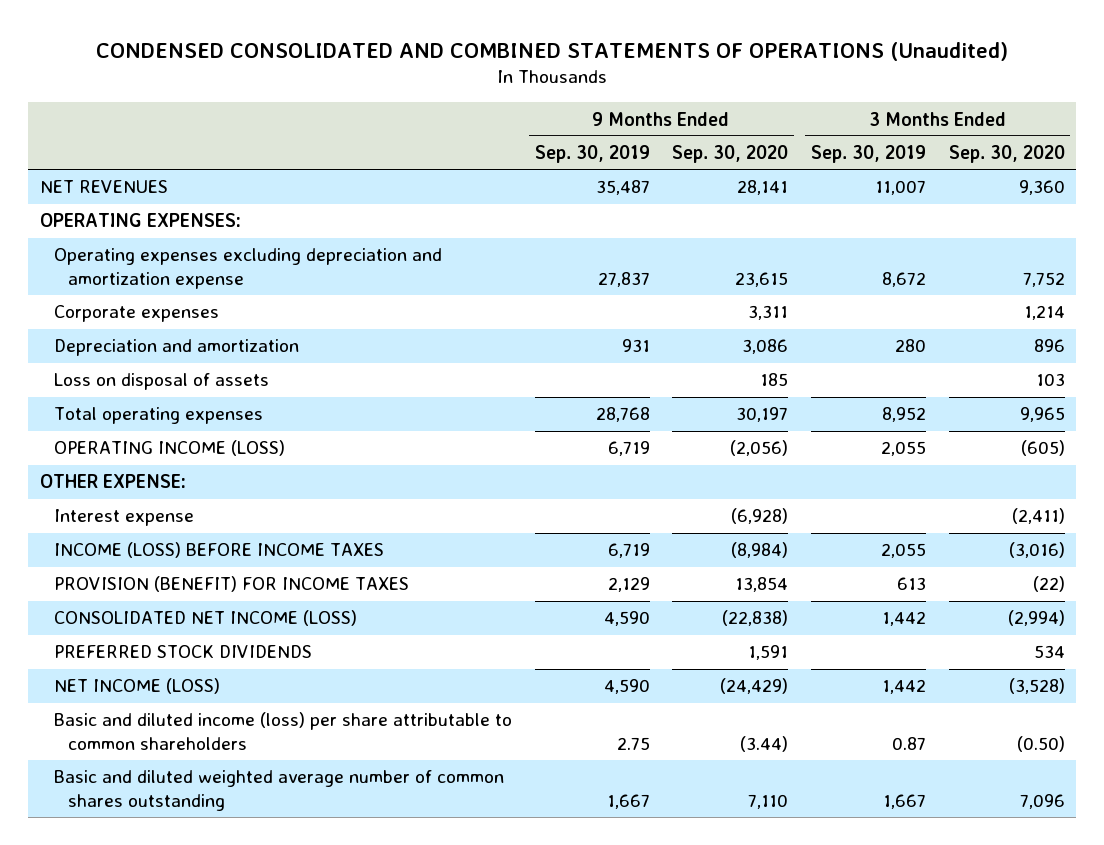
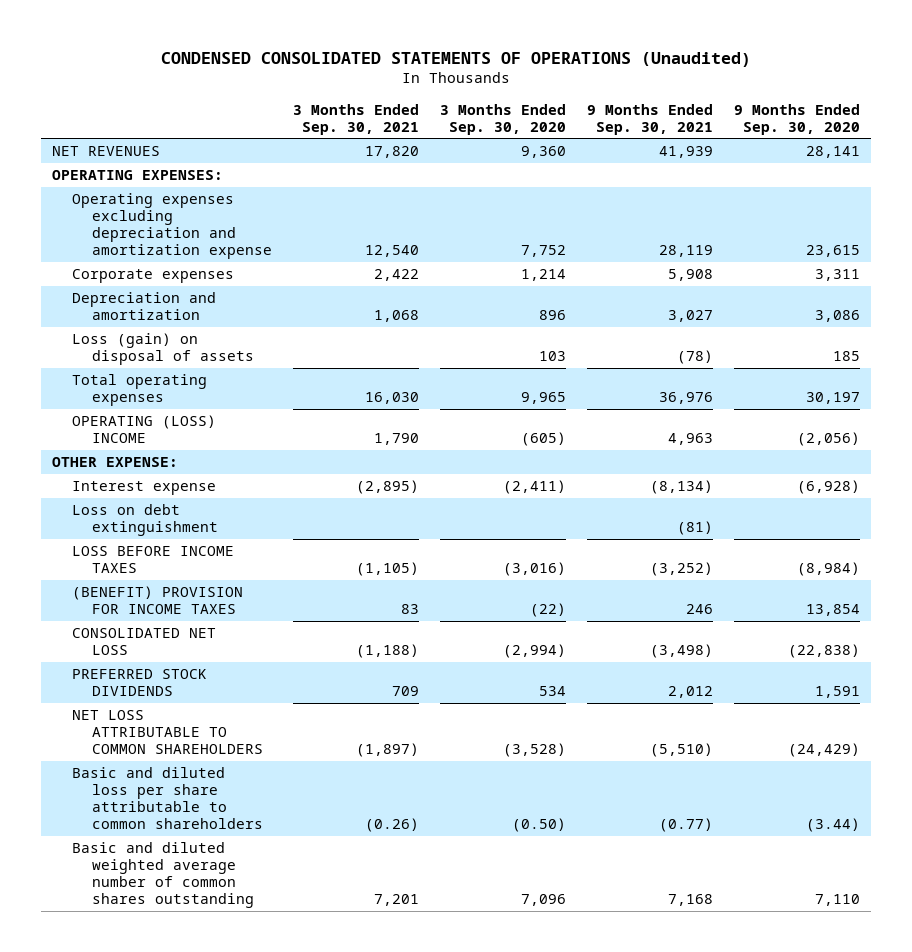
[96,41,1009,61] CONDENSED CONSOLIDATED AND COMBINED STATEMENTS OF OPERATIONS (Unaudited) -> [160,51,751,67] CONDENSED CONSOLIDATED STATEMENTS OF OPERATIONS (Unaudited)
[534,145,650,164] Sep. 30, 2019 -> none
[810,145,926,164] Sep. 30, 2019 -> none
none -> [293,103,420,135] 3 Months Ended Sep. 30, 2021
none -> [587,103,714,135] 9 Months Ended Sep. 30, 2021
[53,373,269,391] Loss on disposal of assets -> [71,333,255,366] Loss (gain) on disposal of assets
[53,440,285,457] OPERATING INCOME (LOSS) -> [71,415,216,444] OPERATING (LOSS) INCOME
none -> [71,504,219,537] Loss on debt extinguishment
[53,542,384,559] INCOME (LOSS) BEFORE INCOME TAXES -> [71,546,234,574] LOSS BEFORE INCOME TAXES
[53,576,409,593] PROVISION (BENEFIT) FOR INCOME TAXES -> [71,586,243,615] (BENEFIT) PROVISION FOR INCOME TAXES
[53,610,357,627] CONSOLIDATED NET INCOME (LOSS) -> [71,628,216,656] CONSOLIDATED NET LOSS
[53,678,220,695] NET INCOME (LOSS) -> [71,710,264,755] NET LOSS ATTRIBUTABLE TO COMMON SHAREHOLDERS
[53,712,512,750] Basic and diluted income (loss) per share attributable to common shareholders -> [71,767,264,829] Basic and diluted loss per share attributable to common shareholders

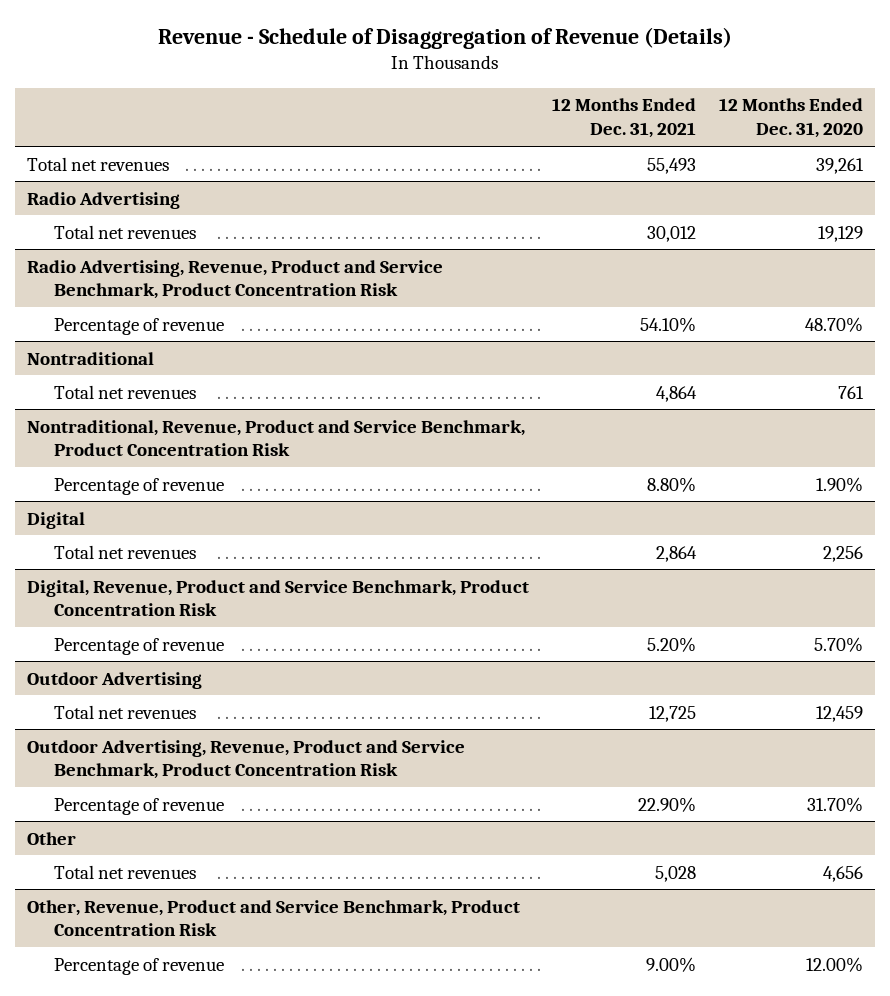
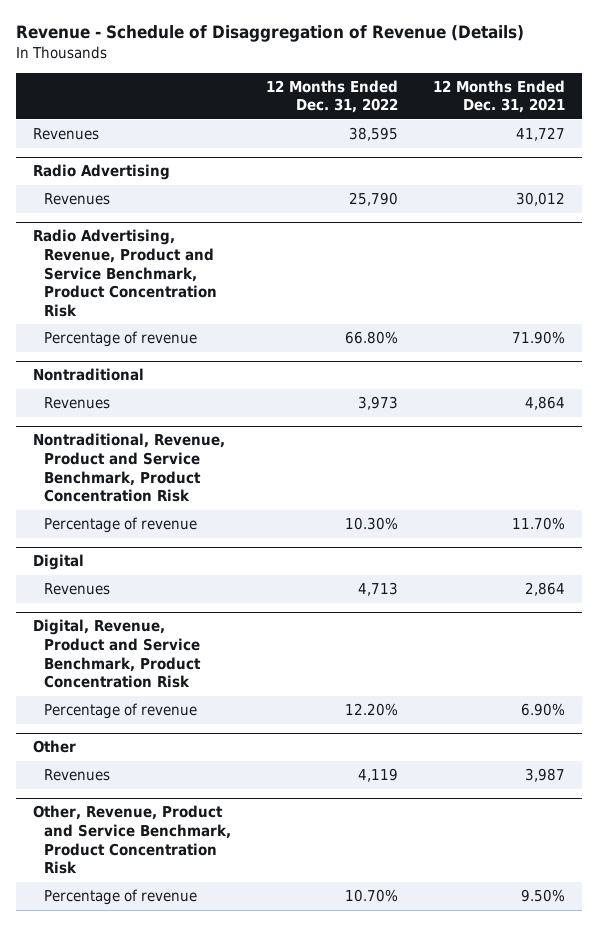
[719,98,864,139] 12 Months Ended Dec. 31, 2020 -> none
none -> [265,79,398,114] 12 Months Ended Dec. 31, 2022
[27,156,170,171] Total net revenues -> [33,128,100,141] Revenues
[647,157,697,174] 55,493 -> [515,127,565,142] 41,727
[53,224,196,239] Total net revenues -> [43,193,110,206] Revenues
[640,316,697,332] 54.10% -> [511,331,565,345] 71.90%
[53,384,196,399] Total net revenues -> [43,397,110,410] Revenues
[647,476,697,492] 8.80% -> [511,517,565,531] 11.70%
[53,544,196,559] Total net revenues -> [43,583,110,596] Revenues
[27,671,203,689] Outdoor Advertising -> none
[53,704,196,719] Total net revenues -> none
[27,739,466,780] Outdoor Advertising, Revenue, Product and Service Benchmark, Product Concentration Risk -> none
[53,797,224,815] Percentage of revenue -> none
[647,636,697,652] 5.20% -> [520,703,565,717] 6.90%
[53,864,196,879] Total net revenues -> [43,769,110,782] Revenues
[655,865,697,882] 5,028 -> [524,768,565,783] 3,987
[646,956,697,972] 9.00% -> [520,889,565,903] 9.50%

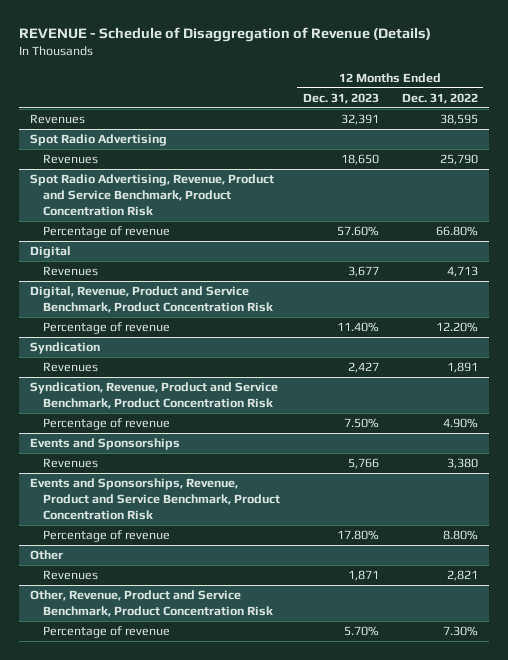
[15,25,524,43] Revenue - Schedule of Disaggregation of Revenue (Details) -> [18,27,431,43] REVENUE - Schedule of Disaggregation of Revenue (Details)
[432,79,565,114] 12 Months Ended Dec. 31, 2021 -> none
none -> [302,92,379,104] Dec. 31, 2023
[33,164,171,181] Radio Advertising -> [30,134,168,147] Spot Radio Advertising
[33,229,217,317] Radio Advertising, Revenue, Product and Service Benchmark, Product Concentration Risk -> [30,174,275,217] Spot Radio Advertising, Revenue, Product and Service Benchmark, Product Concentration Risk
[33,368,145,382] Nontraditional -> none
[43,397,110,410] Revenues -> none
[33,433,226,503] Nontraditional, Revenue, Product and Service Benchmark, Product Concentration Risk -> none
[43,517,197,534] Percentage of revenue -> none
none -> [30,342,101,355] Syndication
none -> [42,362,98,373] Revenues
none -> [30,382,279,410] Syndication, Revenue, Product and Service Benchmark, Product Concentration Risk
none -> [42,418,170,431] Percentage of revenue
none -> [30,438,181,451] Events and Sponsorships
none -> [42,458,98,469] Revenues
none -> [30,478,280,521] Events and Sponsorships, Revenue, Product and Service Benchmark, Product Concentration Risk
none -> [42,530,170,543] Percentage of revenue
[357,768,398,783] 4,119 -> [446,570,478,582] 2,821
[344,889,398,903] 10.70% -> [442,626,478,637] 7.30%

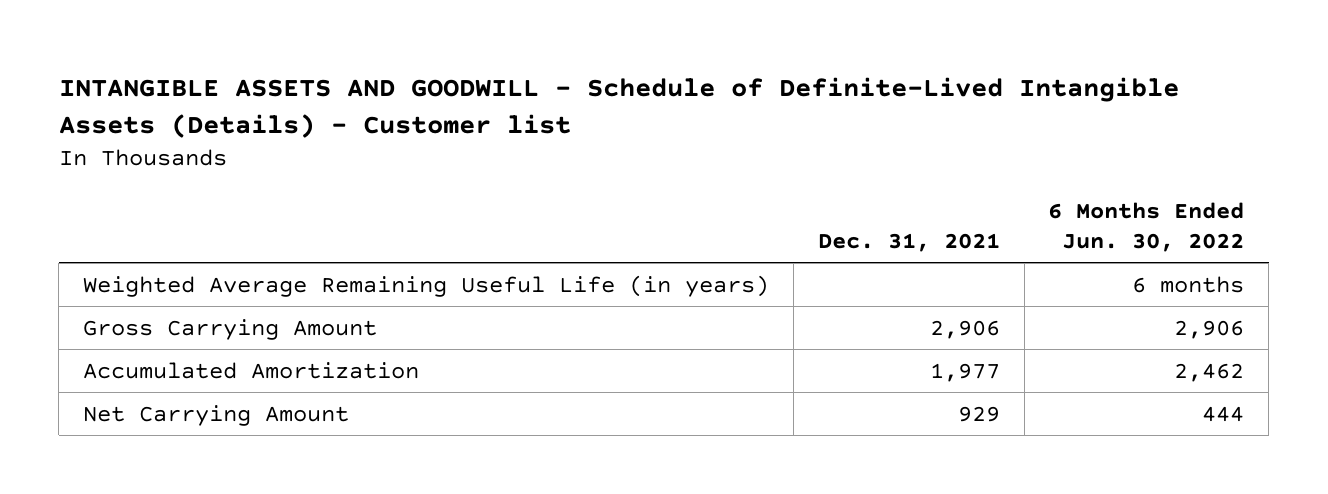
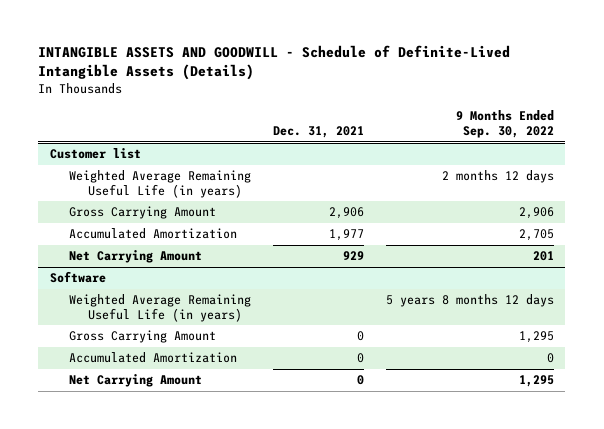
[58,77,1179,139] INTANGIBLE ASSETS AND GOODWILL - Schedule of Definite-Lived Intangible Assets (Details) - Customer list -> [38,45,511,81] INTANGIBLE ASSETS AND GOODWILL - Schedule of Definite-Lived Intangible Assets (Details)
[1048,201,1245,252] 6 Months Ended Jun. 30, 2022 -> none
none -> [456,110,555,139] 9 Months Ended Sep. 30, 2022
none -> [49,148,141,160] Customer list
none -> [49,271,106,284] Software
none -> [68,294,251,322] Weighted Average Remaining Useful Life (in years)
none -> [68,330,216,344] Gross Carrying Amount
none -> [68,352,237,364] Accumulated Amortization
none -> [68,374,202,388] Net Carrying Amount

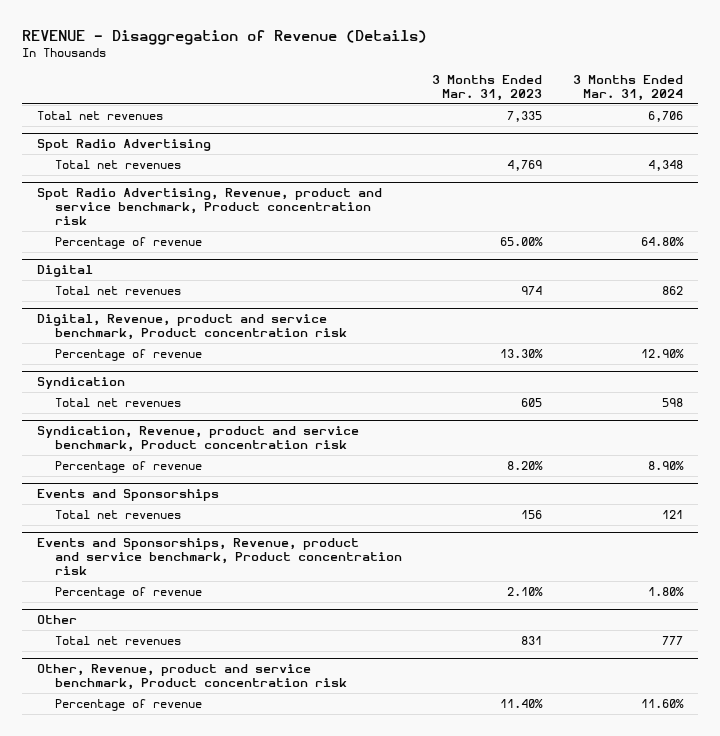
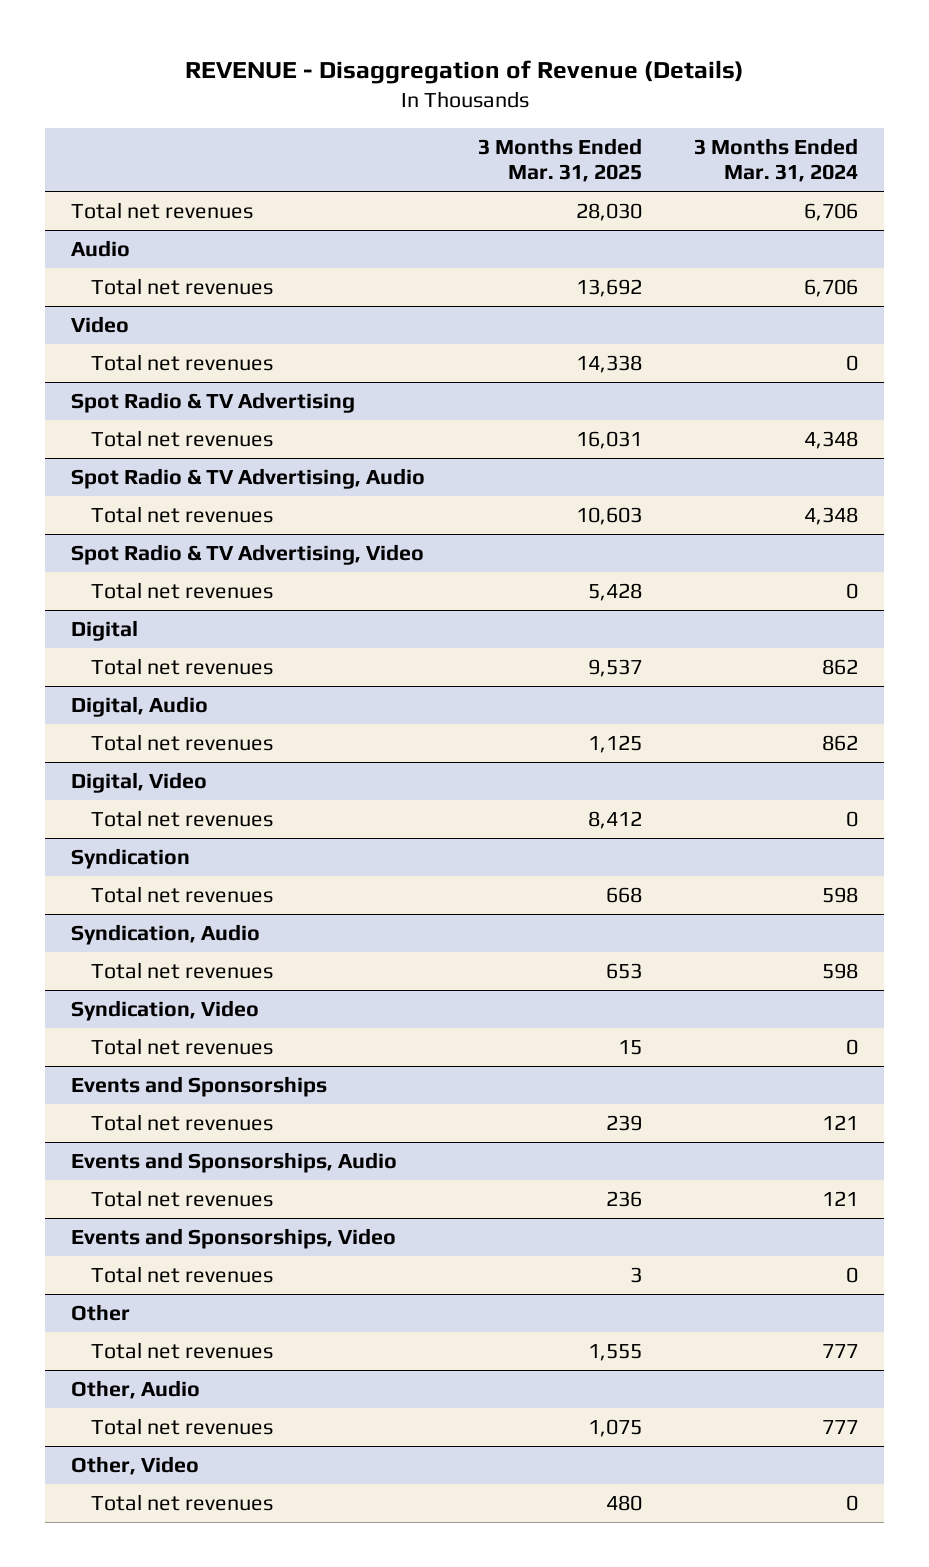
[432,74,543,102] 3 Months Ended Mar. 31, 2023 -> none
none -> [477,138,642,182] 3 Months Ended Mar. 31, 2025
none -> [71,240,131,258] Audio
none -> [91,278,274,296] Total net revenues
none -> [71,316,130,334] Video
none -> [91,354,274,372] Total net revenues
[37,139,212,152] Spot Radio Advertising -> [71,392,356,414] Spot Radio & TV Advertising
[37,188,383,226] Spot Radio Advertising, Revenue, product and service benchmark, Product concentration risk -> none
[54,237,202,250] Percentage of revenue -> none
none -> [71,468,426,490] Spot Radio & TV Advertising, Audio
none -> [91,506,274,524] Total net revenues
none -> [71,544,425,566] Spot Radio & TV Advertising, Video
none -> [91,582,274,600] Total net revenues
[37,314,347,341] Digital, Revenue, product and service benchmark, Product concentration risk -> none
[54,349,202,362] Percentage of revenue -> none
none -> [71,696,209,718] Digital, Audio
none -> [91,734,274,752] Total net revenues
none -> [71,772,208,794] Digital, Video
none -> [91,810,274,828] Total net revenues
[37,426,360,453] Syndication, Revenue, product and service benchmark, Product concentration risk -> none
[54,461,202,474] Percentage of revenue -> none
none -> [71,924,261,946] Syndication, Audio
none -> [91,962,274,980] Total net revenues
none -> [71,1000,260,1022] Syndication, Video
none -> [91,1038,274,1056] Total net revenues
[37,538,402,576] Events and Sponsorships, Revenue, product and service benchmark, Product concentration risk -> none
[54,587,202,600] Percentage of revenue -> none
none -> [71,1152,398,1174] Events and Sponsorships, Audio
none -> [91,1190,274,1208] Total net revenues
none -> [71,1228,397,1250] Events and Sponsorships, Video
none -> [91,1266,274,1284] Total net revenues
[37,664,347,691] Other, Revenue, product and service benchmark, Product concentration risk -> none
[54,699,202,712] Percentage of revenue -> none
none -> [71,1380,201,1400] Other, Audio
none -> [91,1418,274,1436] Total net revenues
none -> [71,1456,200,1476] Other, Video
none -> [91,1494,274,1512] Total net revenues

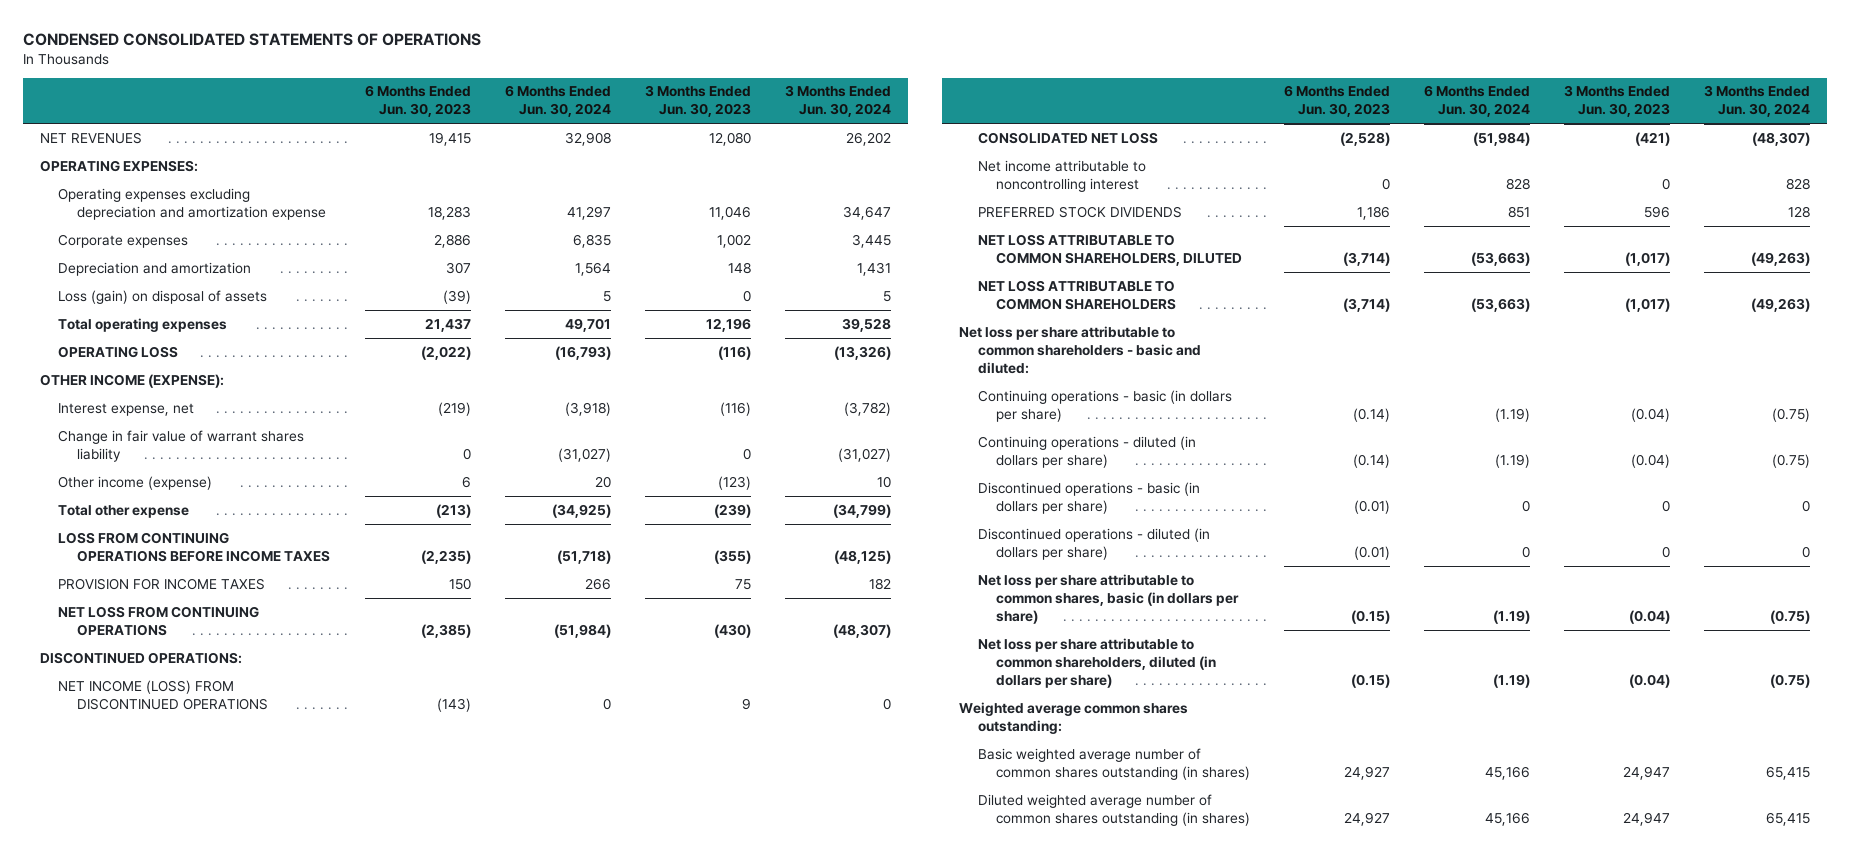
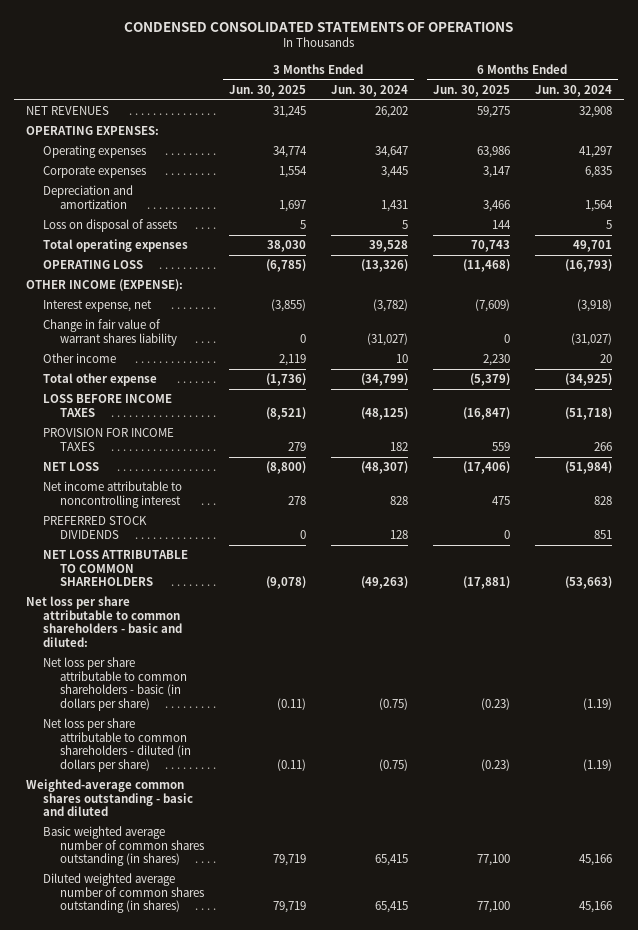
[364,85,471,118] 6 Months Ended Jun. 30, 2023 -> none
[644,85,751,118] 3 Months Ended Jun. 30, 2023 -> none
none -> [228,84,306,97] Jun. 30, 2025
none -> [432,84,510,97] Jun. 30, 2025
[58,187,326,220] Operating expenses excluding depreciation and amortization expense -> [42,145,146,159] Operating expenses
[58,289,268,304] Loss (gain) on disposal of assets -> [42,219,177,233] Loss on disposal of assets
[58,475,213,490] Other income (expense) -> [42,353,116,364] Other income
[58,531,330,562] LOSS FROM CONTINUING OPERATIONS BEFORE INCOME TAXES -> [42,394,172,417] LOSS BEFORE INCOME TAXES
[58,605,260,636] NET LOSS FROM CONTINUING OPERATIONS -> none
[40,651,243,664] DISCONTINUED OPERATIONS: -> none
[58,679,268,710] NET INCOME (LOSS) FROM DISCONTINUED OPERATIONS -> none
[977,131,1158,144] CONSOLIDATED NET LOSS -> [42,462,99,472] NET LOSS
[977,233,1242,266] NET LOSS ATTRIBUTABLE TO COMMON SHAREHOLDERS, DILUTED -> none
[977,389,1232,422] Continuing operations - basic (in dollars per share) -> none
[977,435,1196,468] Continuing operations - diluted (in dollars per share) -> none
[977,481,1200,514] Discontinued operations - basic (in dollars per share) -> none
[977,527,1210,560] Discontinued operations - diluted (in dollars per share) -> none
[977,573,1239,624] Net loss per share attributable to common shares, basic (in dollars per share) -> [42,657,187,711] Net loss per share attributable to common shareholders - basic (in dollars per share)
[977,637,1216,688] Net loss per share attributable to common shareholders, diluted (in dollars per share) -> [42,718,191,772] Net loss per share attributable to common shareholders - diluted (in dollars per share)
[959,701,1189,734] Weighted average common shares outstanding: -> [26,779,193,817] Weighted-average common shares outstanding - basic and diluted

